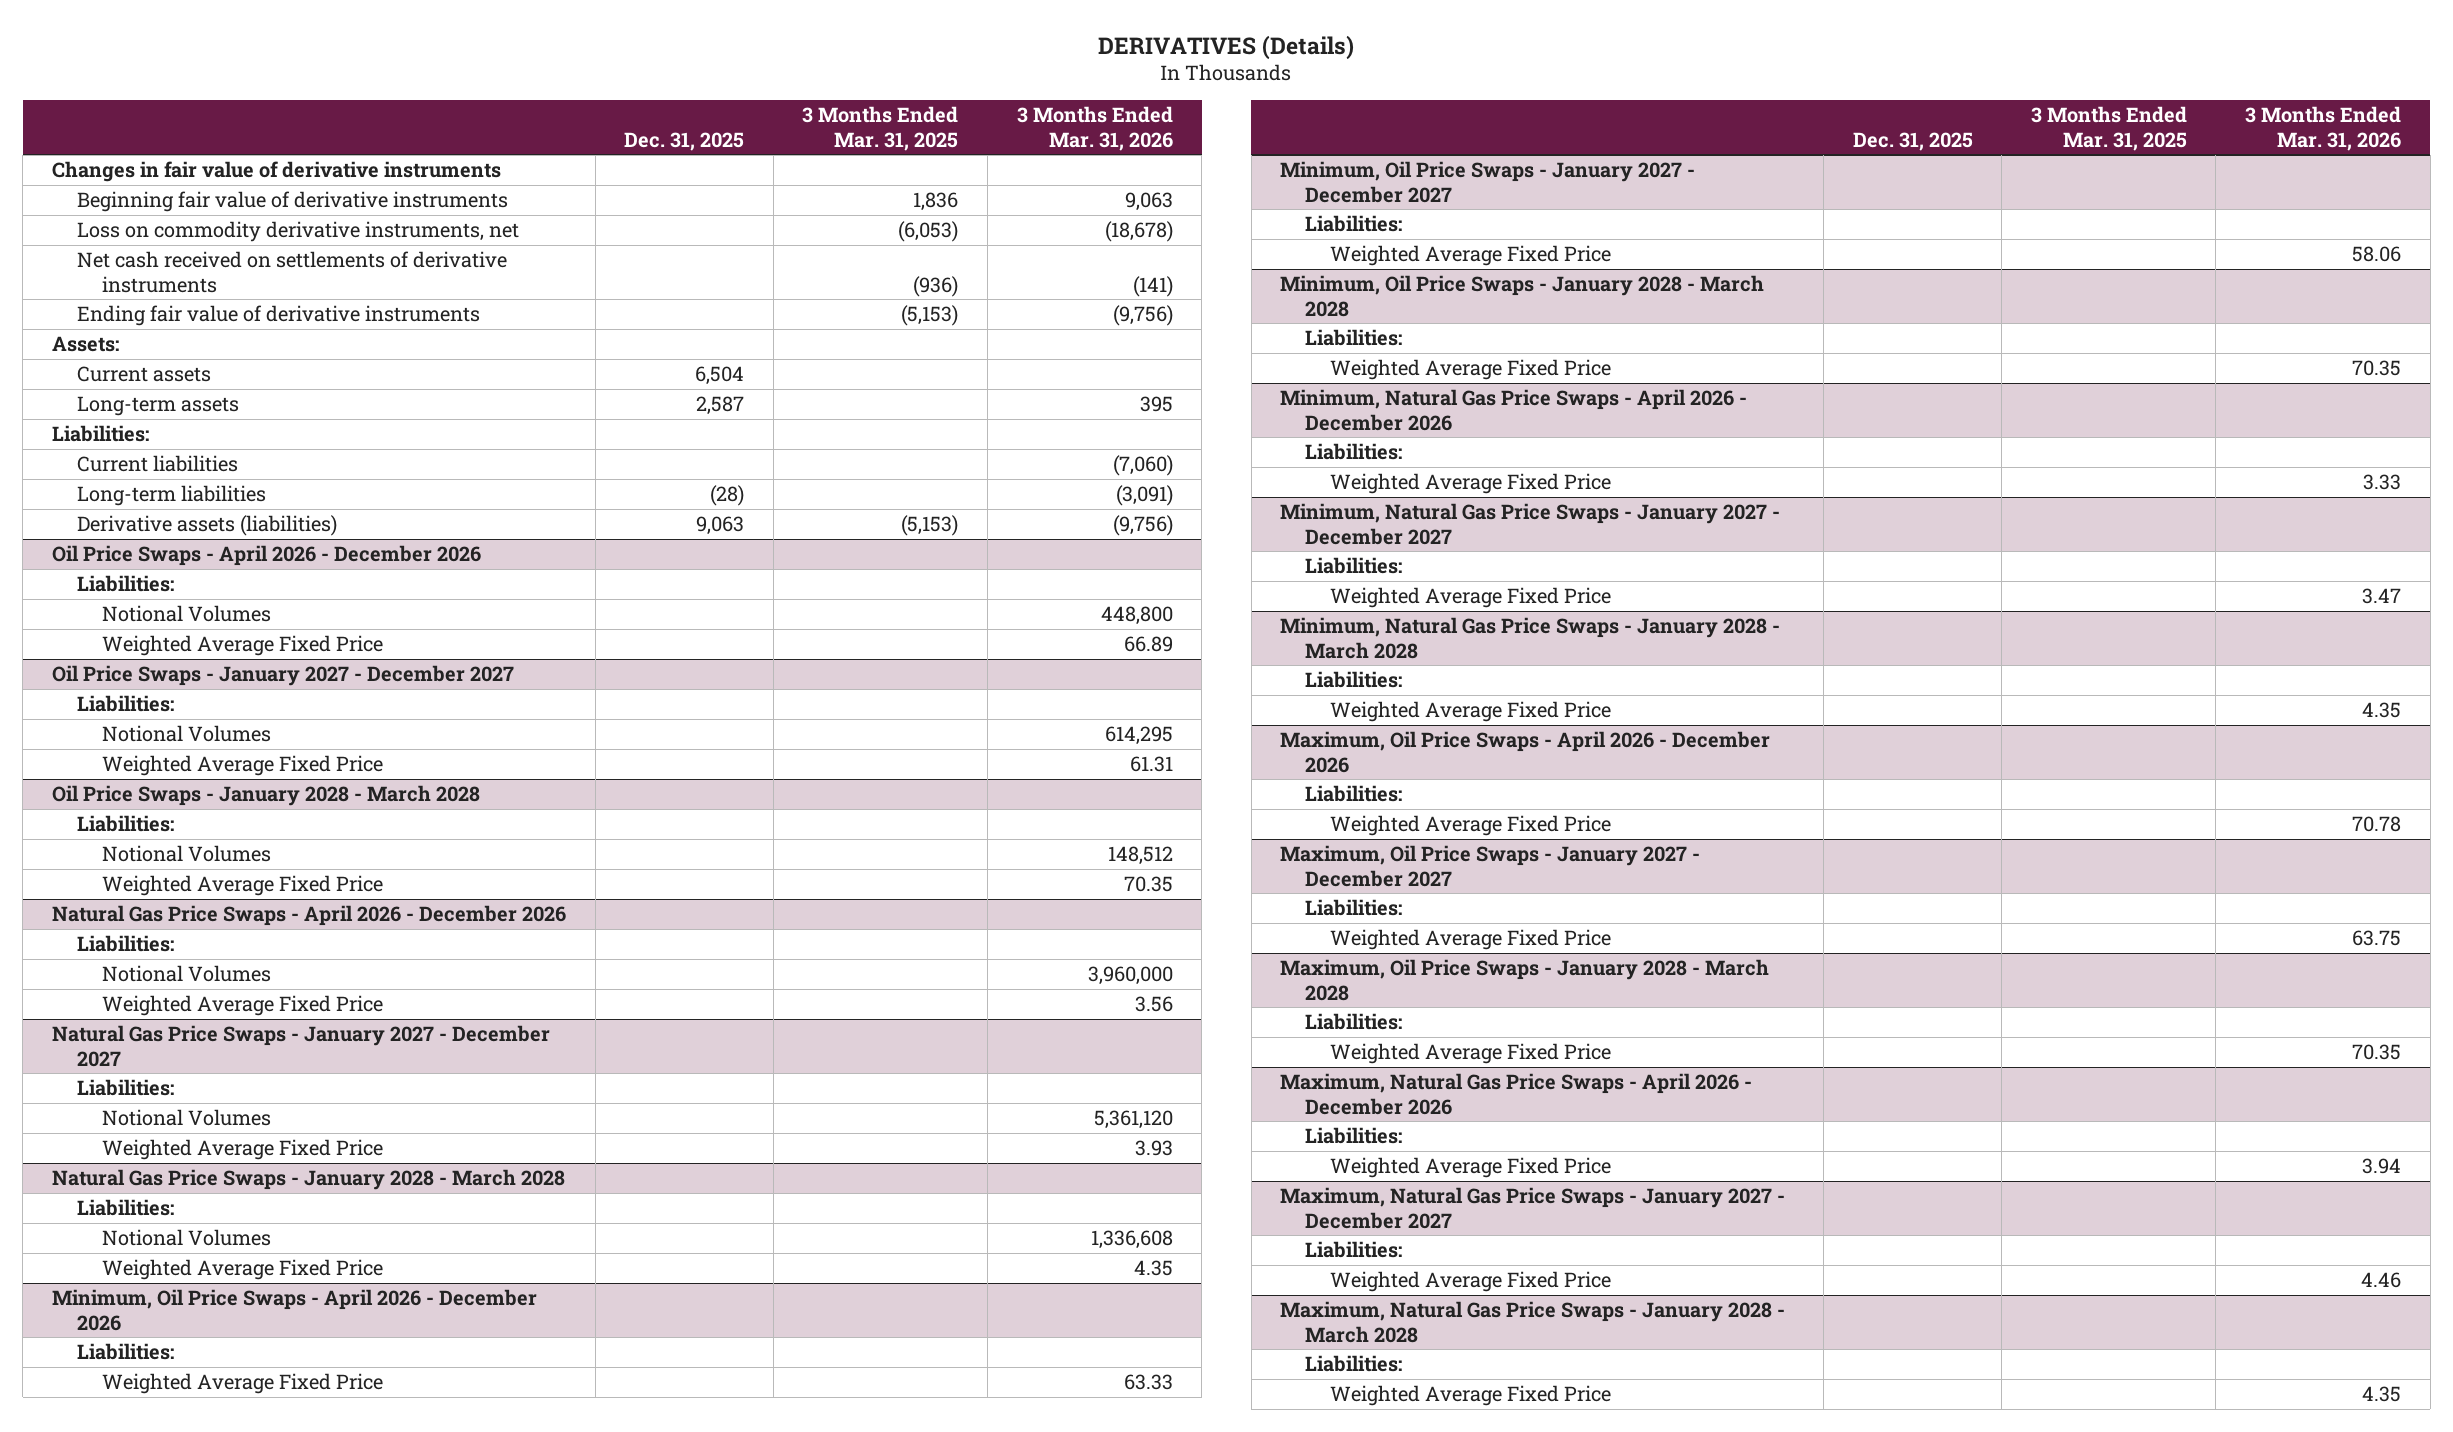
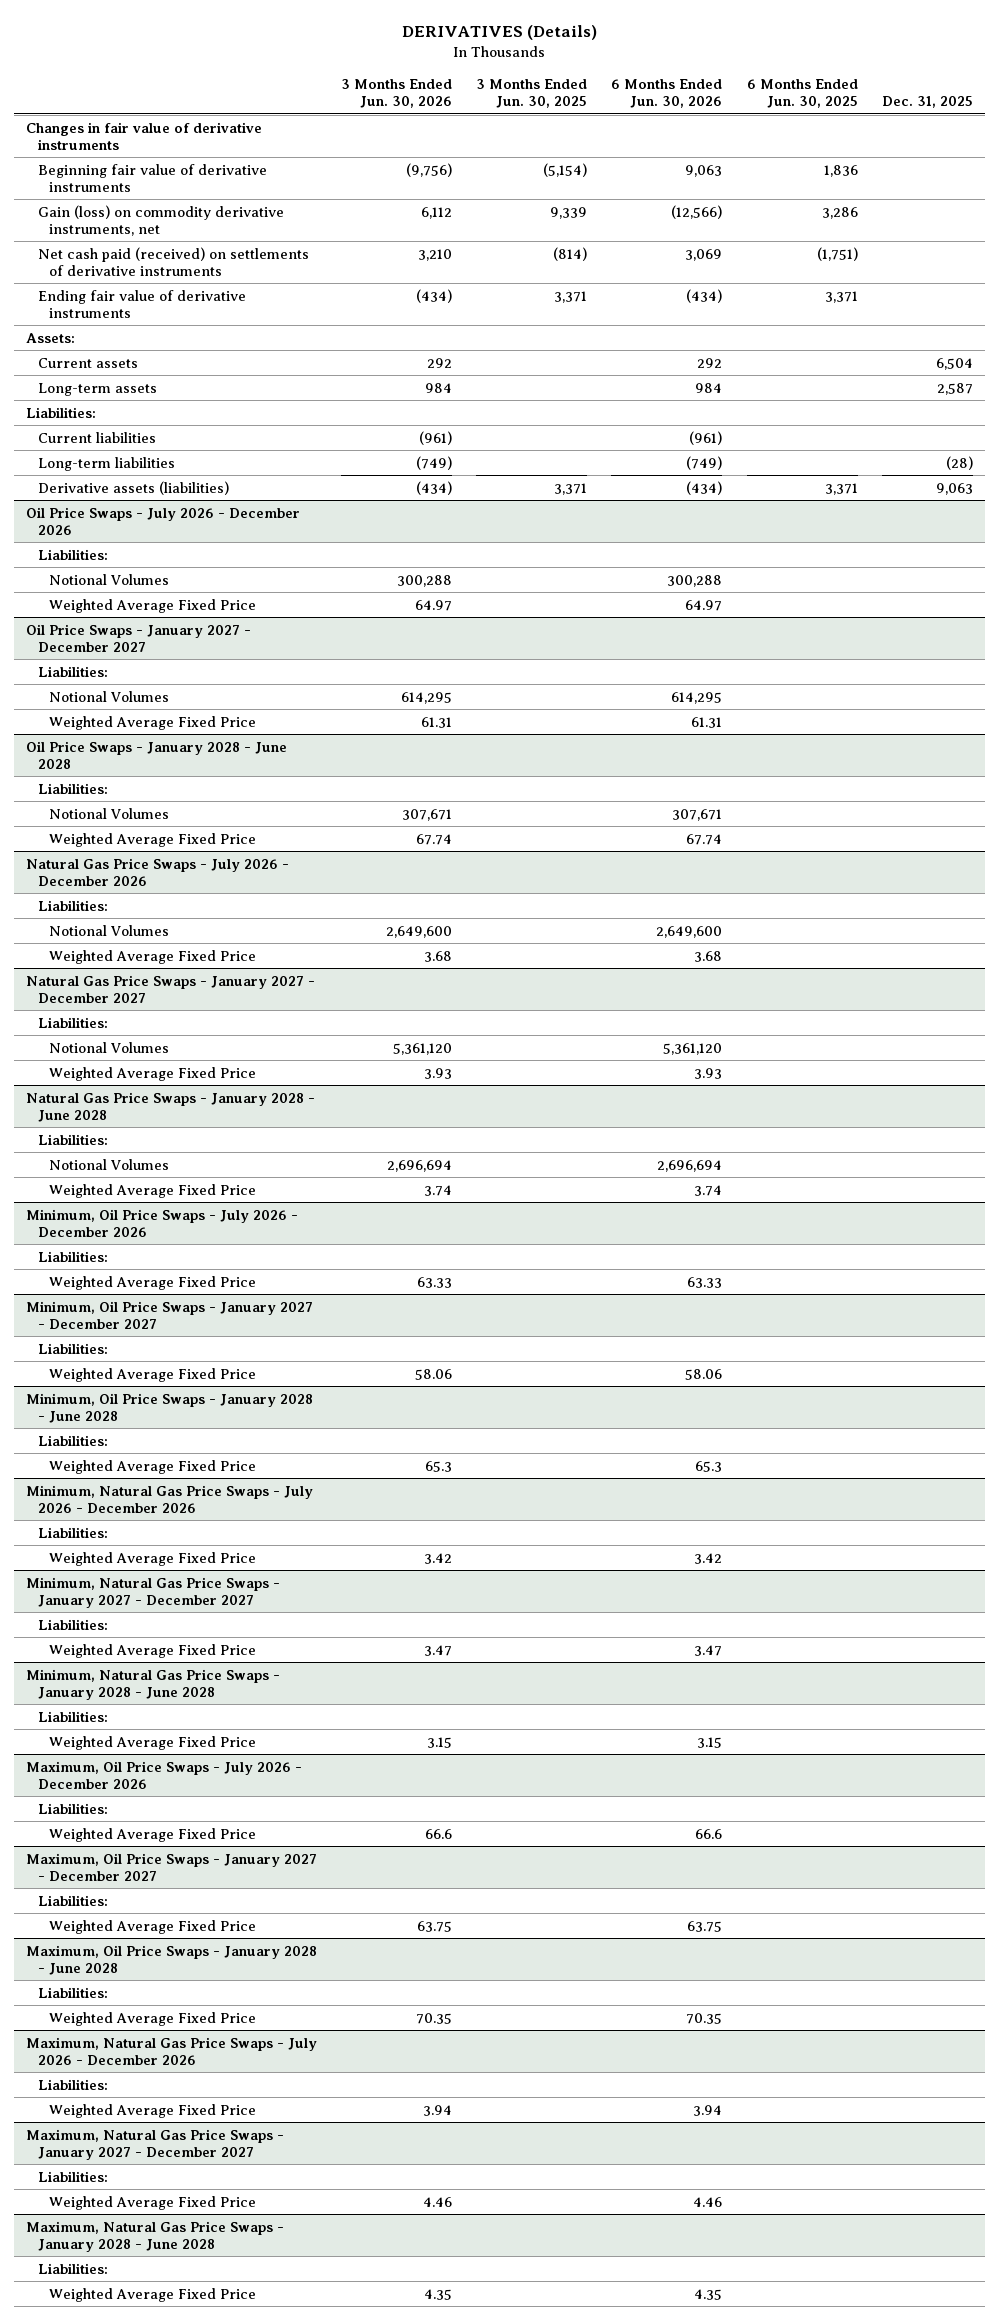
[802,106,959,151] 3 Months Ended Mar. 31, 2025 -> none
[1016,106,1173,151] 3 Months Ended Mar. 31, 2026 -> none
none -> [341,78,453,109] 3 Months Ended Jun. 30, 2026
none -> [476,78,588,109] 3 Months Ended Jun. 30, 2025
none -> [611,78,723,109] 6 Months Ended Jun. 30, 2026
none -> [746,78,858,109] 6 Months Ended Jun. 30, 2025
[76,220,519,242] Loss on commodity derivative instruments, net -> [37,204,284,236] Gain (loss) on commodity derivative instruments, net
[76,250,507,293] Net cash received on settlements of derivative instruments -> [37,246,309,276] Net cash paid (received) on settlements of derivative instruments
[51,544,481,566] Oil Price Swaps - April 2026 - December 2026 -> [26,506,301,535] Oil Price Swaps - July 2026 - December 2026
[51,784,480,806] Oil Price Swaps - January 2028 - March 2028 -> [26,740,288,769] Oil Price Swaps - January 2028 - June 2028
[51,904,566,926] Natural Gas Price Swaps - April 2026 - December 2026 -> [26,857,290,886] Natural Gas Price Swaps - July 2026 - December 2026
[51,1168,565,1190] Natural Gas Price Swaps - January 2028 - March 2028 -> [26,1091,316,1122] Natural Gas Price Swaps - January 2028 - June 2028
[51,1288,537,1331] Minimum, Oil Price Swaps - April 2026 - December 2026 -> [26,1208,299,1237] Minimum, Oil Price Swaps - July 2026 - December 2026
[1280,274,1765,317] Minimum, Oil Price Swaps - January 2028 - March 2028 -> [26,1392,314,1423] Minimum, Oil Price Swaps - January 2028 - June 2028
[1280,388,1748,431] Minimum, Natural Gas Price Swaps - April 2026 - December 2026 -> [26,1484,314,1513] Minimum, Natural Gas Price Swaps - July 2026 - December 2026
[1280,616,1781,659] Minimum, Natural Gas Price Swaps - January 2028 - March 2028 -> [26,1668,281,1700] Minimum, Natural Gas Price Swaps - January 2028 - June 2028
[1280,730,1771,773] Maximum, Oil Price Swaps - April 2026 - December 2026 -> [26,1760,303,1789] Maximum, Oil Price Swaps - July 2026 - December 2026
[1280,958,1770,1001] Maximum, Oil Price Swaps - January 2028 - March 2028 -> [26,1944,318,1975] Maximum, Oil Price Swaps - January 2028 - June 2028
[1280,1072,1753,1115] Maximum, Natural Gas Price Swaps - April 2026 - December 2026 -> [26,2036,318,2065] Maximum, Natural Gas Price Swaps - July 2026 - December 2026
[1280,1300,1786,1343] Maximum, Natural Gas Price Swaps - January 2028 - March 2028 -> [26,2220,285,2252] Maximum, Natural Gas Price Swaps - January 2028 - June 2028

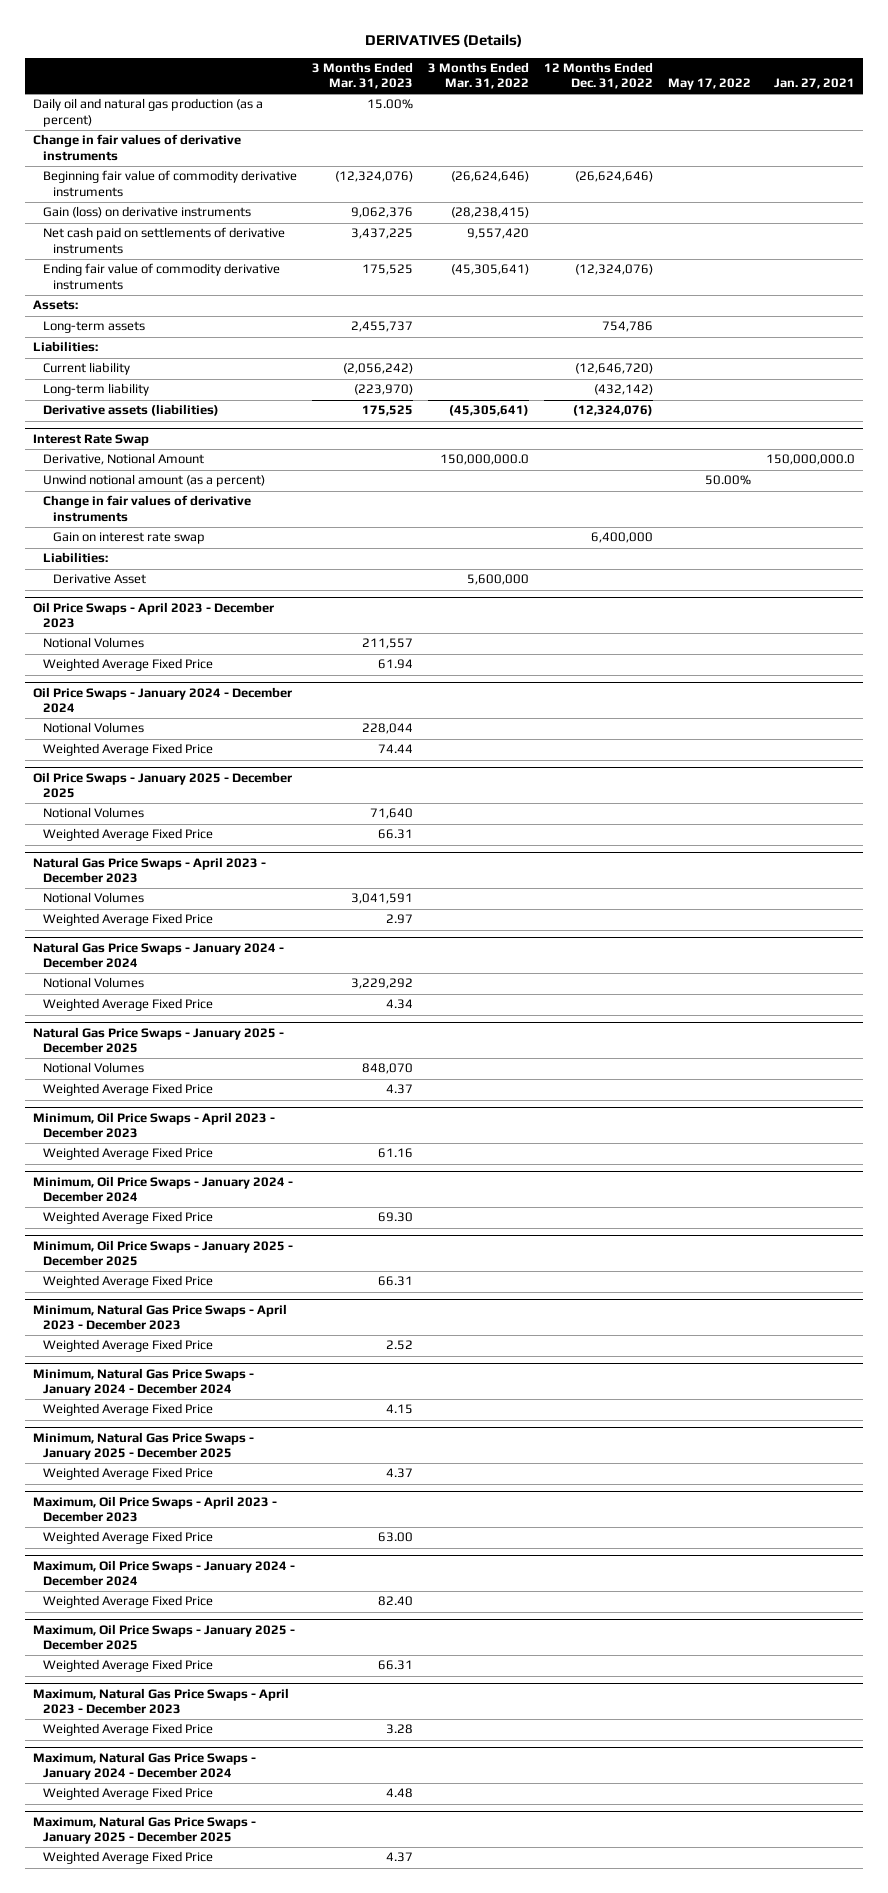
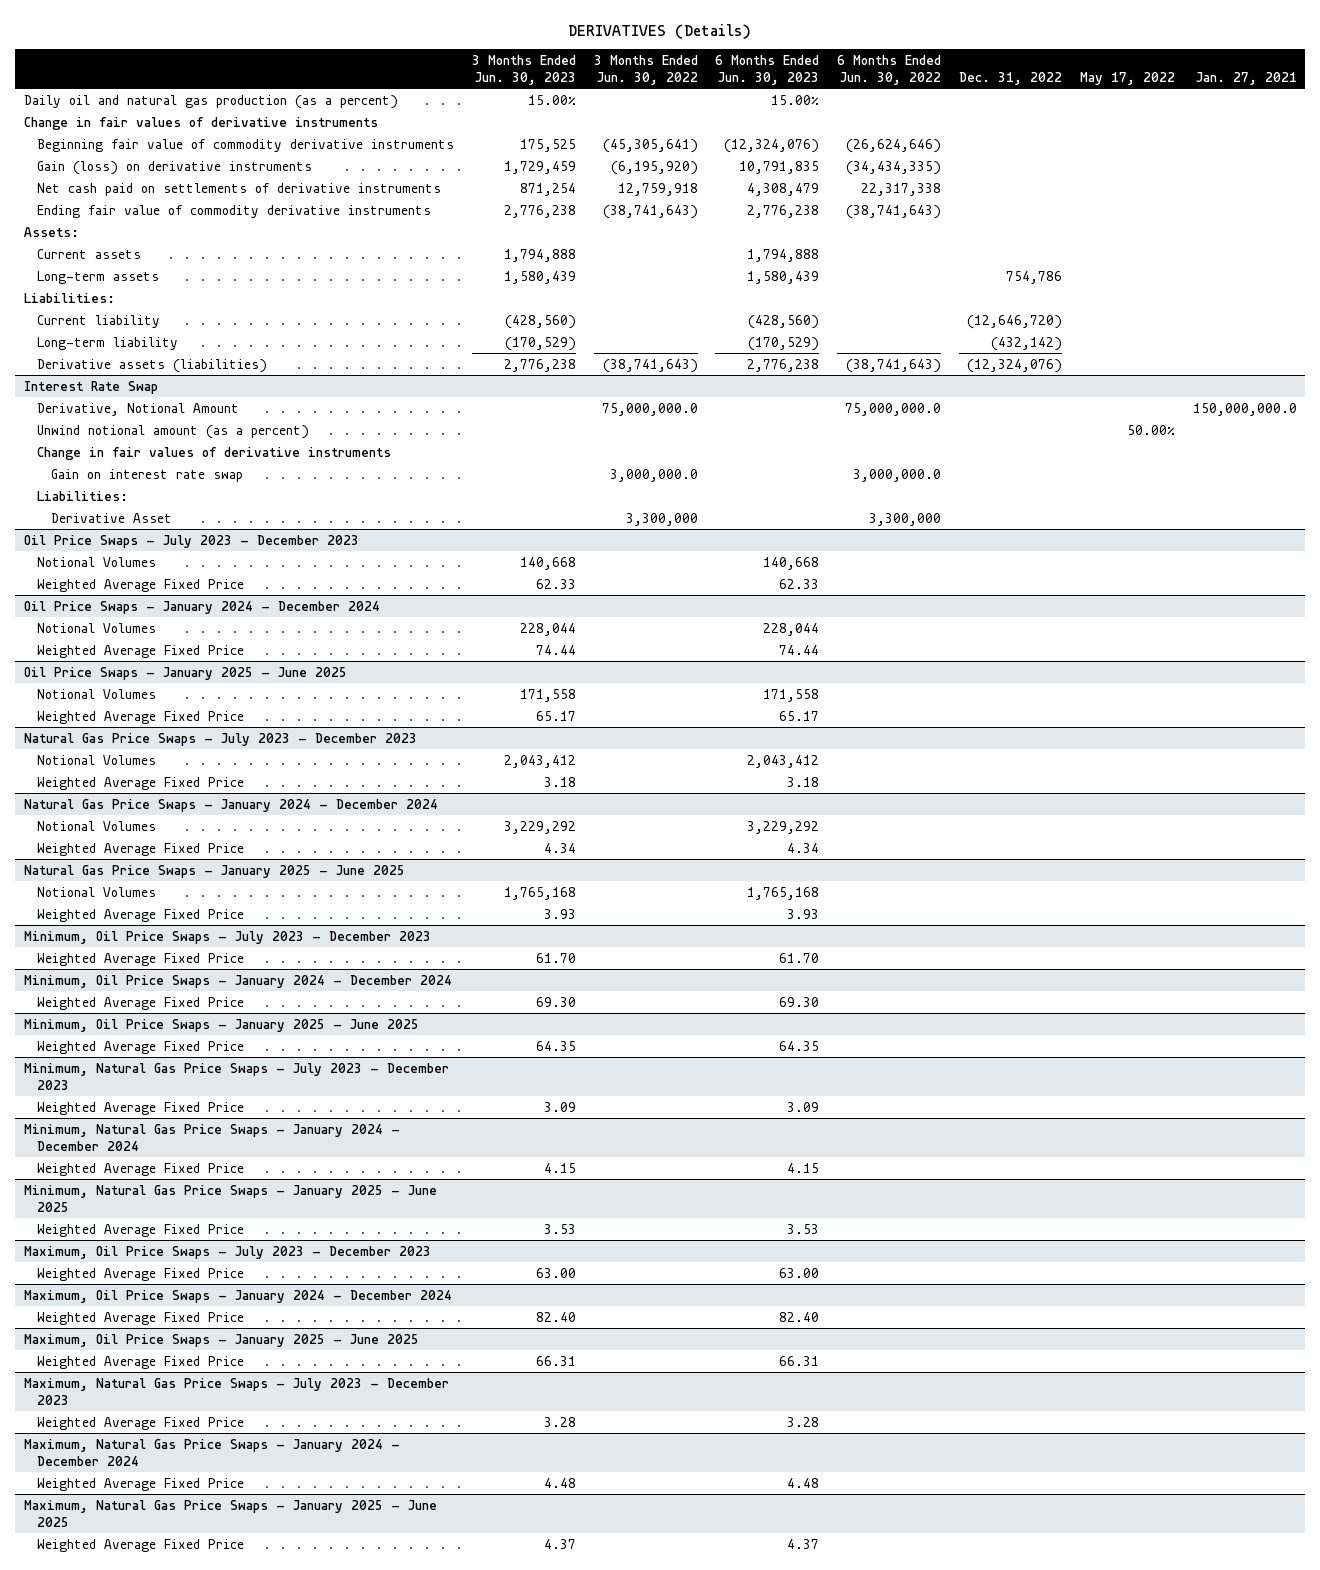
[312,62,414,90] 3 Months Ended Mar. 31, 2023 -> none
[428,62,530,90] 3 Months Ended Mar. 31, 2022 -> none
[544,62,654,90] 12 Months Ended Dec. 31, 2022 -> none
none -> [471,55,576,85] 3 Months Ended Jun. 30, 2023
none -> [593,55,698,85] 3 Months Ended Jun. 30, 2022
none -> [715,55,820,85] 6 Months Ended Jun. 30, 2023
none -> [837,55,942,85] 6 Months Ended Jun. 30, 2022
none -> [959,71,1063,85] Dec. 31, 2022
none -> [37,248,142,259] Current assets
[32,602,274,629] Oil Price Swaps - April 2023 - December 2023 -> [23,534,359,548] Oil Price Swaps - July 2023 - December 2023
[32,772,292,799] Oil Price Swaps - January 2025 - December 2025 -> [23,666,347,680] Oil Price Swaps - January 2025 - June 2025
[32,857,266,884] Natural Gas Price Swaps - April 2023 - December 2023 -> [23,732,417,746] Natural Gas Price Swaps - July 2023 - December 2023
[32,1027,284,1054] Natural Gas Price Swaps - January 2025 - December 2025 -> [23,864,405,878] Natural Gas Price Swaps - January 2025 - June 2025
[32,1112,275,1139] Minimum, Oil Price Swaps - April 2023 - December 2023 -> [23,930,431,944] Minimum, Oil Price Swaps - July 2023 - December 2023
[32,1240,293,1267] Minimum, Oil Price Swaps - January 2025 - December 2025 -> [23,1018,419,1032] Minimum, Oil Price Swaps - January 2025 - June 2025
[32,1304,287,1331] Minimum, Natural Gas Price Swaps - April 2023 - December 2023 -> [23,1062,449,1090] Minimum, Natural Gas Price Swaps - July 2023 - December 2023
[32,1432,254,1461] Minimum, Natural Gas Price Swaps - January 2025 - December 2025 -> [23,1184,437,1212] Minimum, Natural Gas Price Swaps - January 2025 - June 2025
[32,1496,277,1523] Maximum, Oil Price Swaps - April 2023 - December 2023 -> [23,1245,431,1259] Maximum, Oil Price Swaps - July 2023 - December 2023
[32,1624,295,1651] Maximum, Oil Price Swaps - January 2025 - December 2025 -> [23,1333,419,1347] Maximum, Oil Price Swaps - January 2025 - June 2025
[32,1688,289,1715] Maximum, Natural Gas Price Swaps - April 2023 - December 2023 -> [23,1377,449,1405] Maximum, Natural Gas Price Swaps - July 2023 - December 2023
[32,1816,256,1845] Maximum, Natural Gas Price Swaps - January 2025 - December 2025 -> [23,1499,437,1527] Maximum, Natural Gas Price Swaps - January 2025 - June 2025

